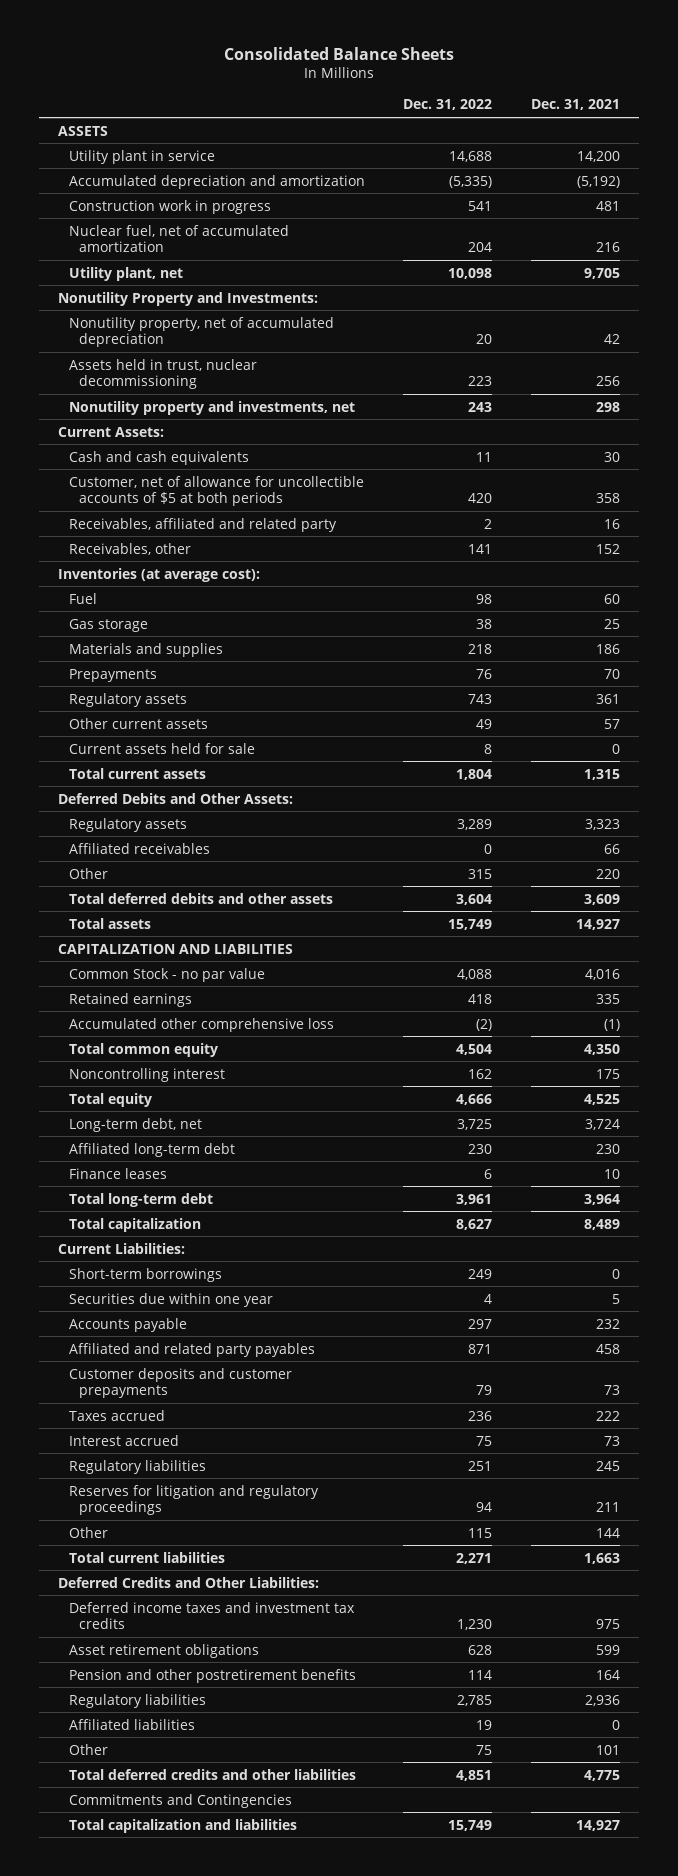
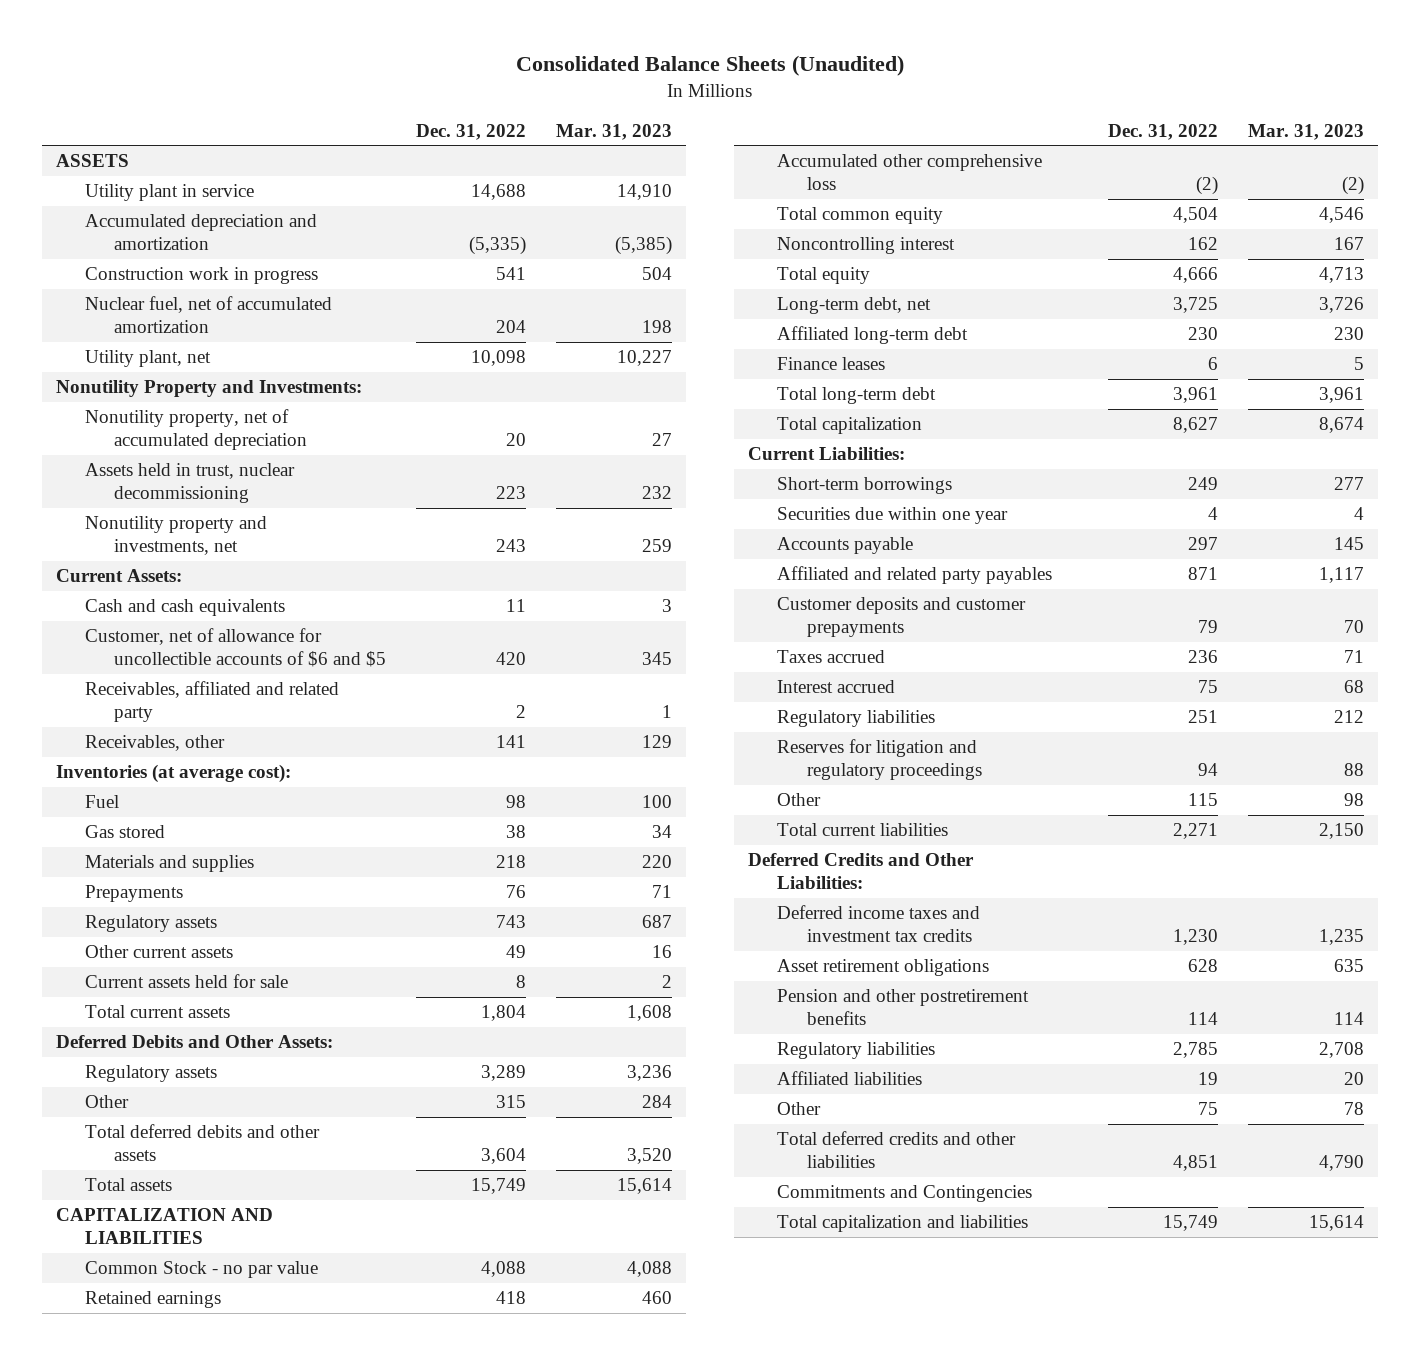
[224,47,455,61] Consolidated Balance Sheets -> [515,54,904,76] Consolidated Balance Sheets (Unaudited)
[531,99,621,111] Dec. 31, 2021 -> none
none -> [555,123,672,140] Mar. 31, 2023
[68,475,364,507] Customer, net of allowance for uncollectible accounts of $5 at both periods -> [85,628,387,667] Customer, net of allowance for uncollectible accounts of $6 and $5
[68,618,148,632] Gas storage -> [85,825,166,839] Gas stored
[68,842,210,854] Affiliated receivables -> none

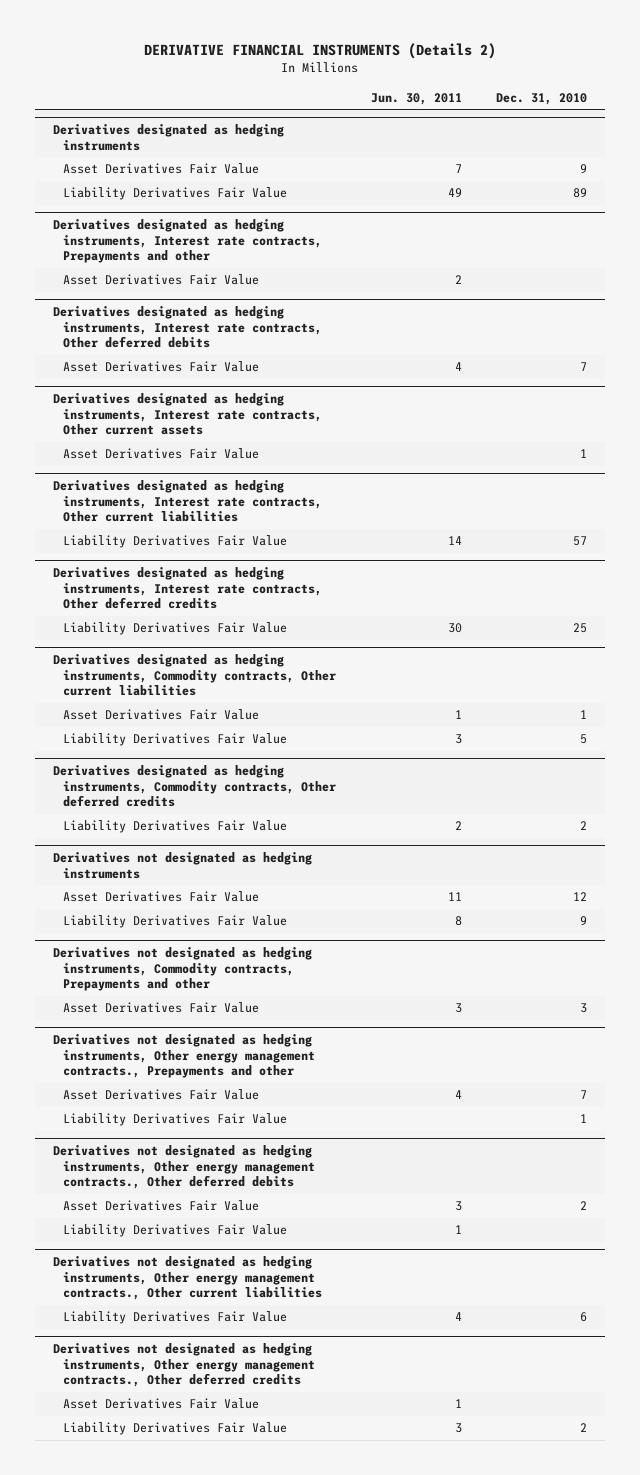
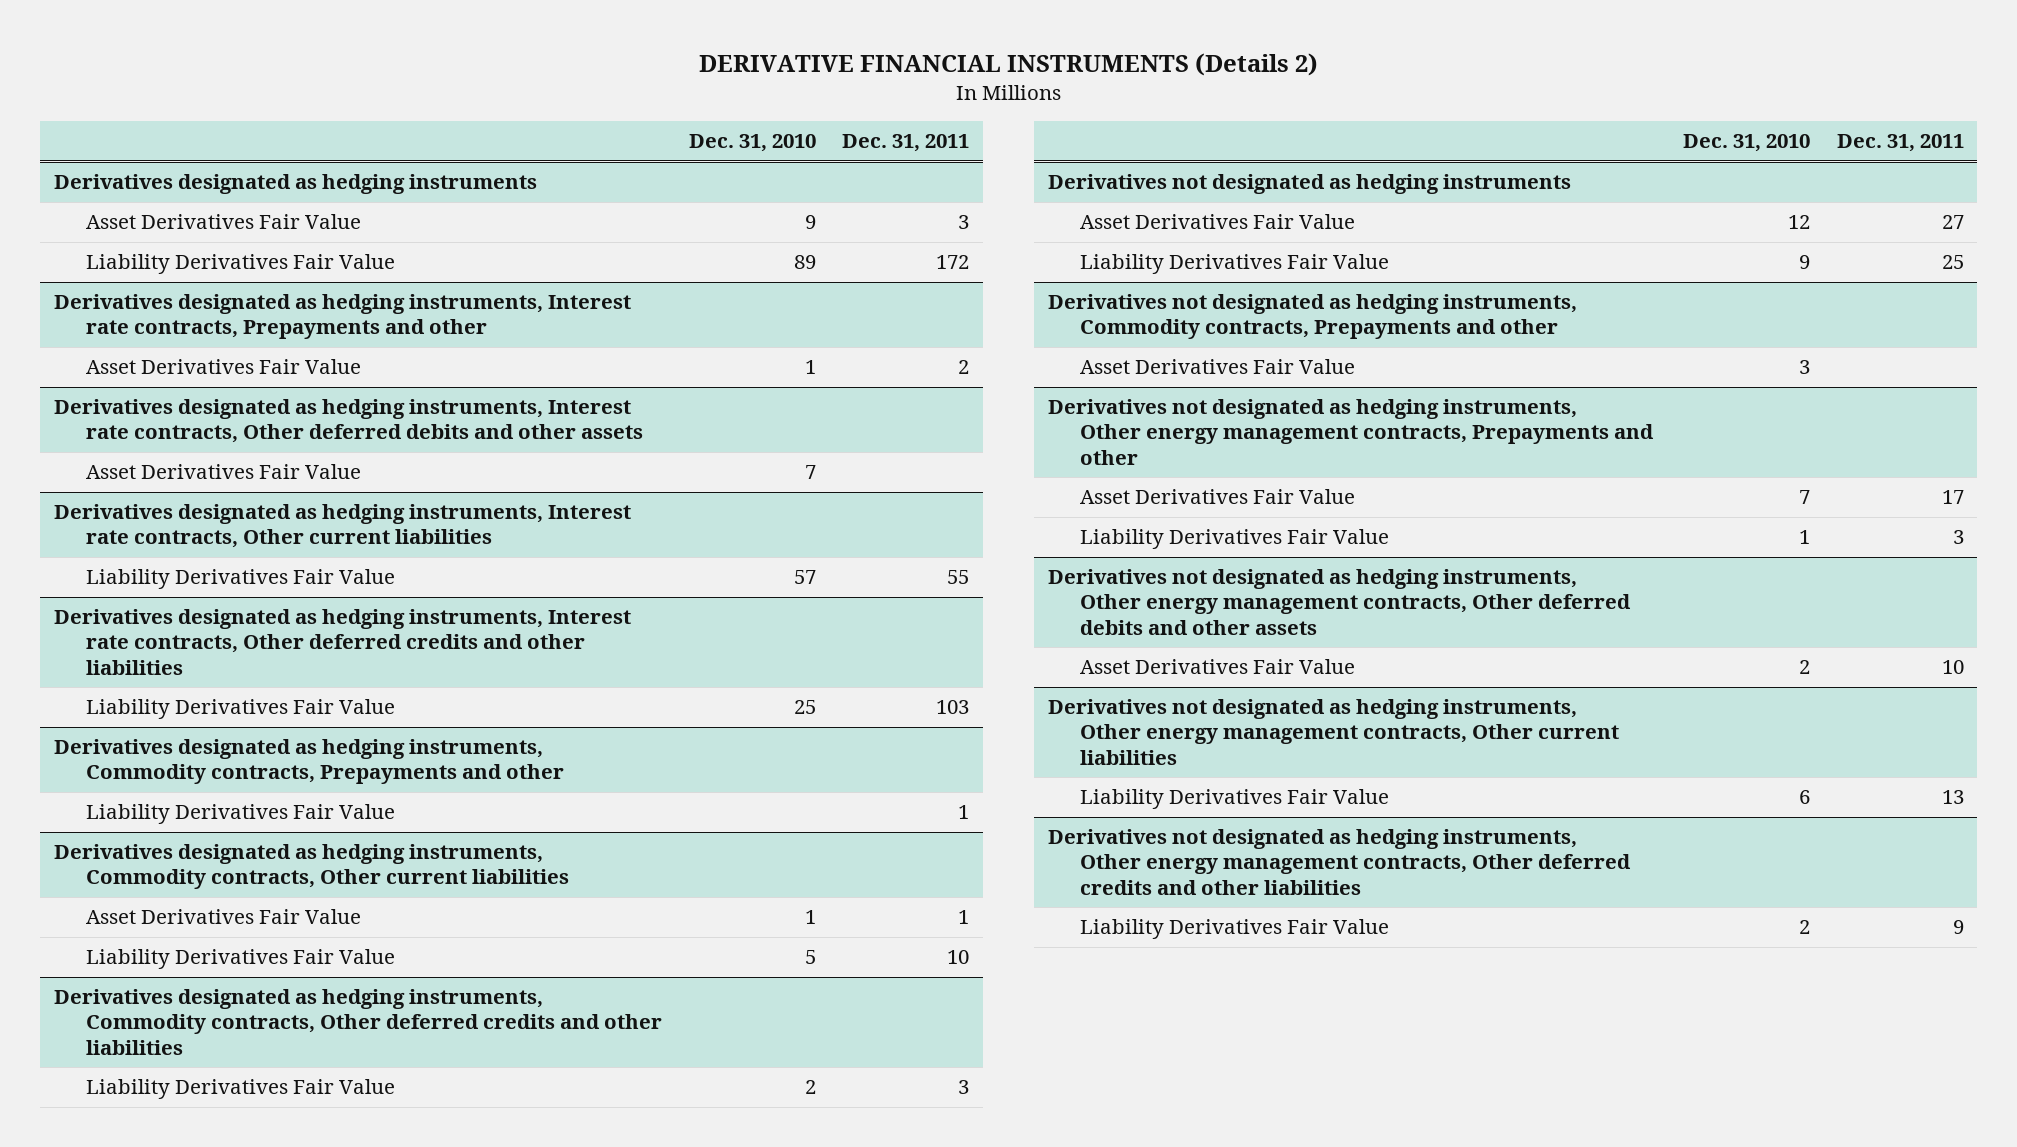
[370,92,462,105] Jun. 30, 2011 -> none
none -> [842,134,970,153] Dec. 31, 2011
[62,274,259,286] Asset Derivatives Fair Value -> none
[52,306,322,349] Derivatives designated as hedging instruments, Interest rate contracts, Other deferred debits -> none
[62,361,259,373] Asset Derivatives Fair Value -> none
[52,393,322,436] Derivatives designated as hedging instruments, Interest rate contracts, Other current assets -> none
none -> [53,399,643,444] Derivatives designated as hedging instruments, Interest rate contracts, Other deferred debits and other assets
none -> [85,464,361,480] Asset Derivatives Fair Value
[52,567,322,610] Derivatives designated as hedging instruments, Interest rate contracts, Other deferred credits -> [53,609,631,675] Derivatives designated as hedging instruments, Interest rate contracts, Other deferred credits and other liabilities
none -> [53,739,564,785] Derivatives designated as hedging instruments, Commodity contracts, Prepayments and other
none -> [85,804,395,825] Liability Derivatives Fair Value
[52,765,336,808] Derivatives designated as hedging instruments, Commodity contracts, Other deferred credits -> [53,989,662,1055] Derivatives designated as hedging instruments, Commodity contracts, Other deferred credits and other liabilities
[52,1034,315,1079] Derivatives not designated as hedging instruments, Other energy management contracts., Prepayments and other -> [1047,399,1655,465] Derivatives not designated as hedging instruments, Other energy management contracts, Prepayments and other
[52,1145,315,1190] Derivatives not designated as hedging instruments, Other energy management contracts., Other deferred debits -> [1047,569,1632,635] Derivatives not designated as hedging instruments, Other energy management contracts, Other deferred debits and other assets
[62,1224,287,1238] Liability Derivatives Fair Value -> none
[52,1256,322,1301] Derivatives not designated as hedging instruments, Other energy management contracts., Other current liabilities -> [1047,699,1620,765] Derivatives not designated as hedging instruments, Other energy management contracts, Other current liabilities
[62,1398,259,1410] Asset Derivatives Fair Value -> none
[52,1343,315,1388] Derivatives not designated as hedging instruments, Other energy management contracts., Other deferred credits -> [1047,829,1632,895] Derivatives not designated as hedging instruments, Other energy management contracts, Other deferred credits and other liabilities

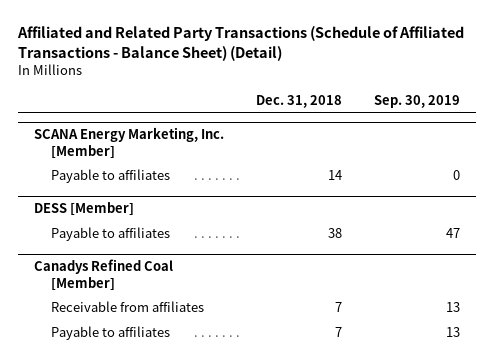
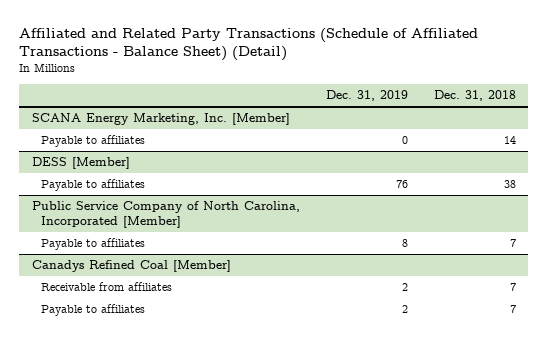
[374,95,461,109] Sep. 30, 2019 -> none
none -> [325,90,408,102] Dec. 31, 2019
none -> [32,201,301,228] Public Service Company of North Carolina, Incorporated [Member]
none -> [41,238,146,251] Payable to affiliates

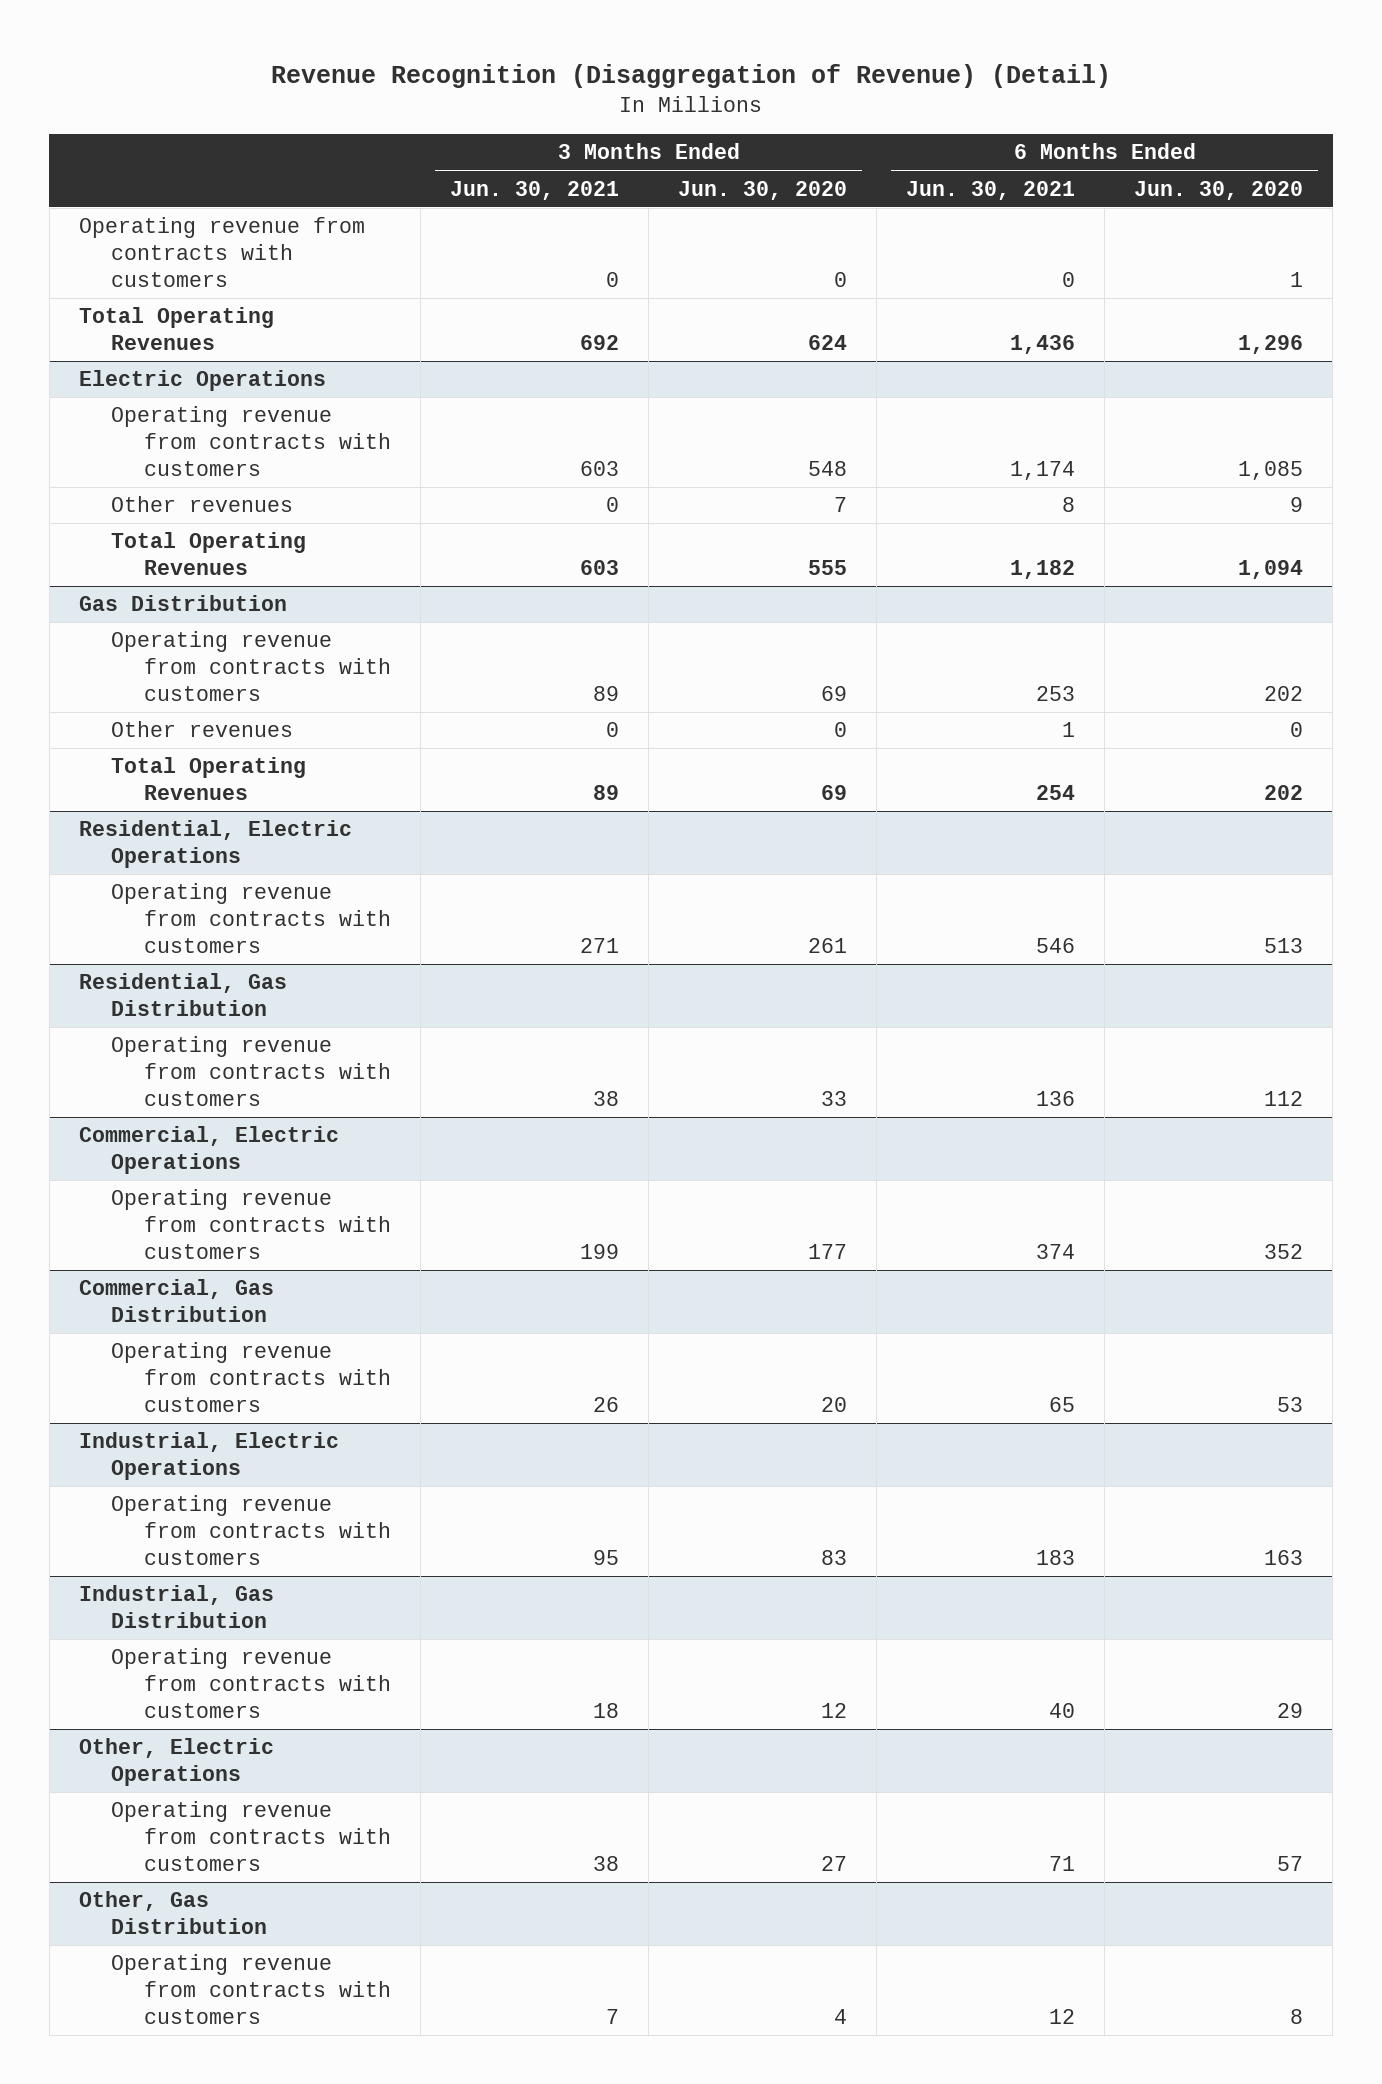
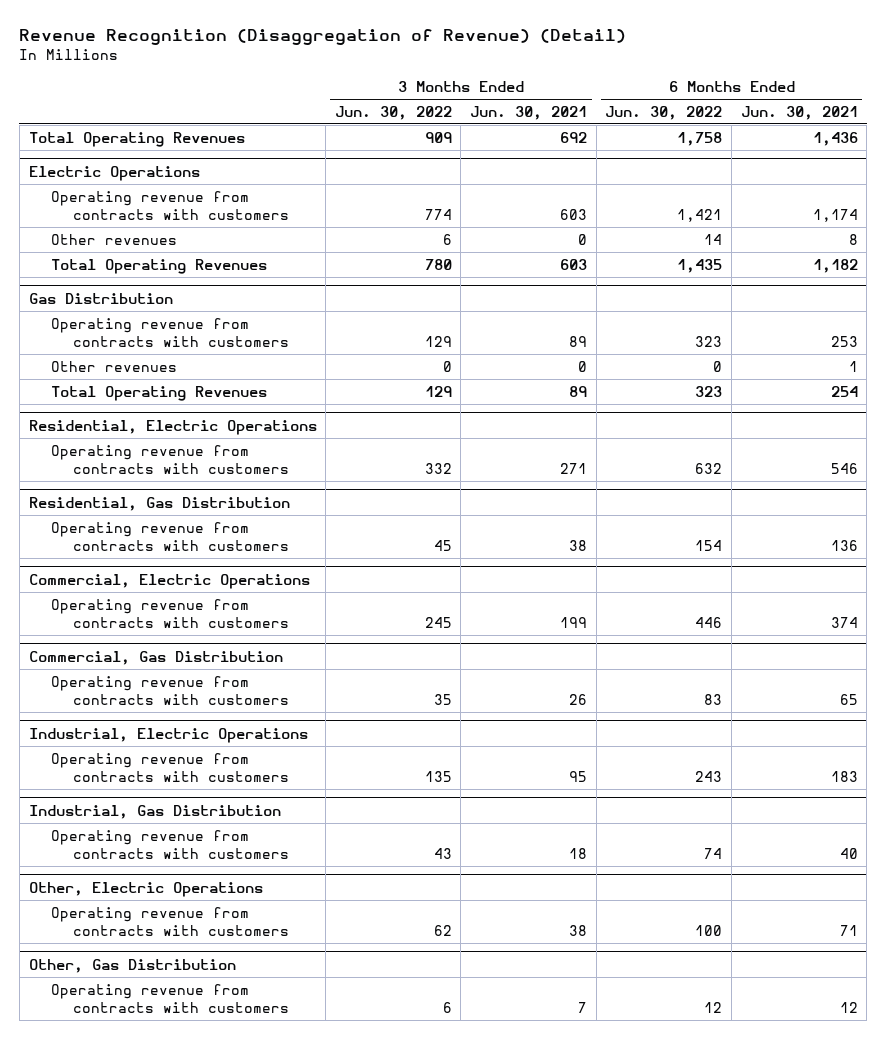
[678,180,848,200] Jun. 30, 2020 -> none
[1134,180,1304,200] Jun. 30, 2020 -> none
none -> [334,105,452,120] Jun. 30, 2022
none -> [605,105,723,120] Jun. 30, 2022
[78,217,365,288] Operating revenue from contracts with customers -> none

